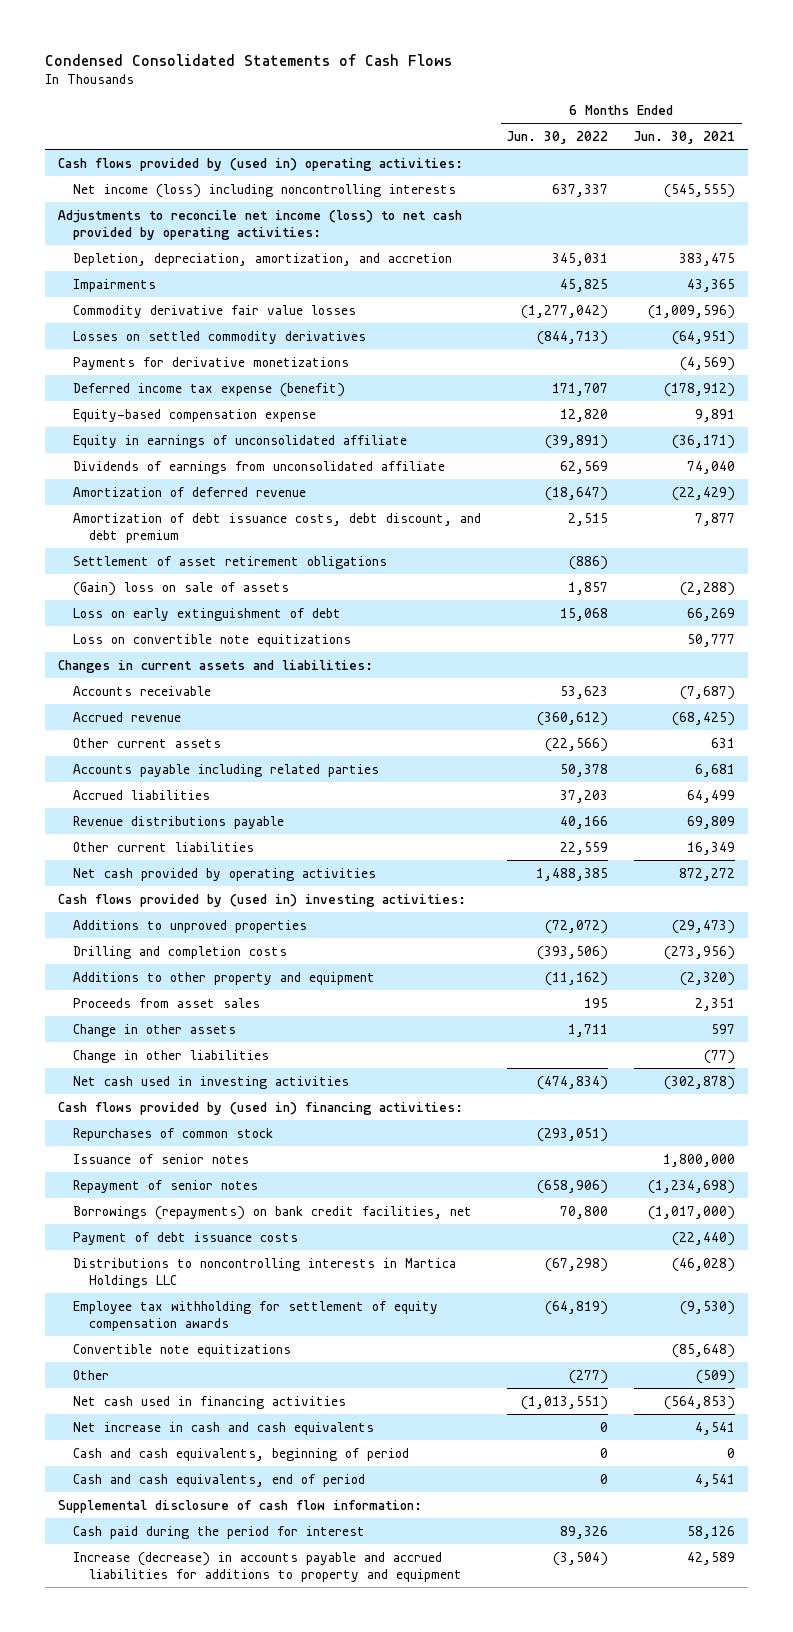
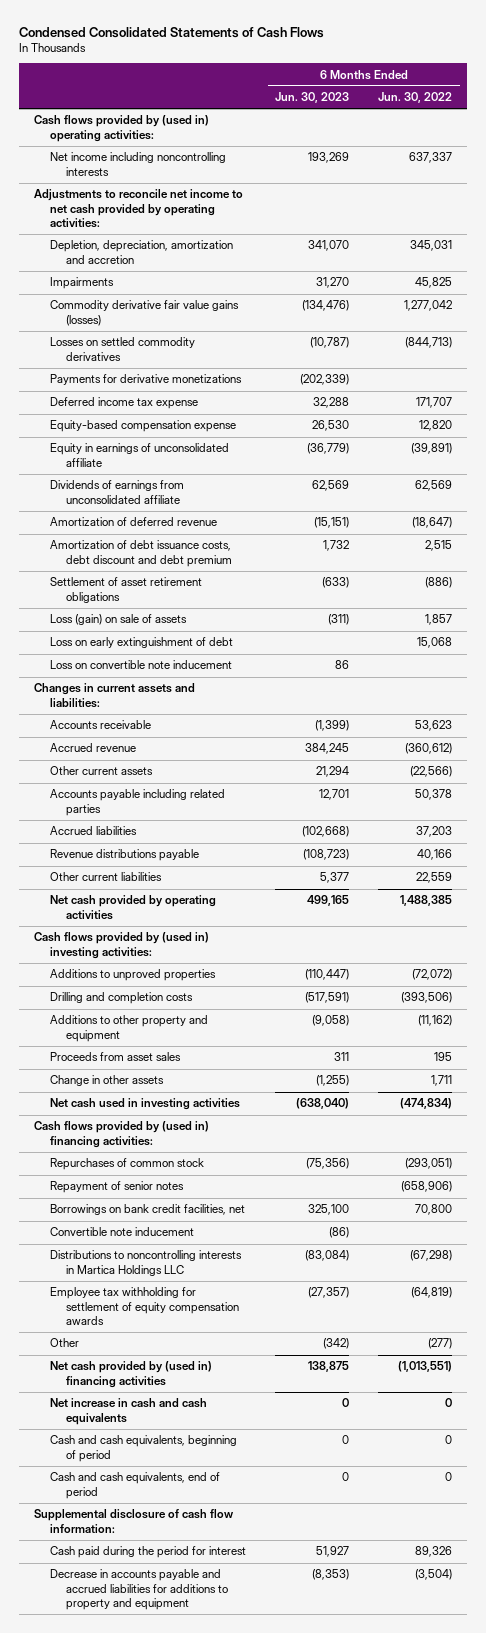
[634,131,736,145] Jun. 30, 2021 -> none
none -> [275,92,350,104] Jun. 30, 2023
[73,183,457,198] Net income (loss) including noncontrolling interests -> [49,152,226,176] Net income including noncontrolling interests
[57,209,462,241] Adjustments to reconcile net income (loss) to net cash provided by operating activities: -> [33,189,243,228] Adjustments to reconcile net income to net cash provided by operating activities:
[73,252,453,266] Depletion, depreciation, amortization, and accretion -> [49,240,233,264] Depletion, depreciation, amortization and accretion
[73,304,357,318] Commodity derivative fair value losses -> [49,300,239,326] Commodity derivative fair value gains (losses)
[521,304,609,319] (1,277,042) -> [404,300,453,312] 1,277,042
[73,382,346,397] Deferred income tax expense (benefit) -> [49,397,198,410] Deferred income tax expense
[73,512,482,544] Amortization of debt issuance costs, debt discount, and debt premium -> [49,540,232,567] Amortization of debt issuance costs, debt discount and debt premium
[73,581,290,596] (Gain) loss on sale of assets -> [49,614,187,626] Loss (gain) on sale of assets
[73,633,352,647] Loss on convertible note equitizations -> [49,660,232,670] Loss on convertible note inducement
[73,1049,270,1063] Change in other liabilities -> none
[73,1153,250,1164] Issuance of senior notes -> none
[73,1231,299,1245] Payment of debt issuance costs -> none
[73,1205,473,1220] Borrowings (repayments) on bank credit facilities, net -> [49,1204,245,1216] Borrowings on bank credit facilities, net
none -> [49,1227,194,1237] Convertible note inducement
[73,1343,292,1357] Convertible note equitizations -> none
[73,1395,347,1409] Net cash used in financing activities -> [49,1361,212,1388] Net cash provided by (used in) financing activities
[73,1551,463,1583] Increase (decrease) in accounts payable and accrued liabilities for additions to property and equipment -> [49,1569,228,1610] Decrease in accounts payable and accrued liabilities for additions to property and equipment

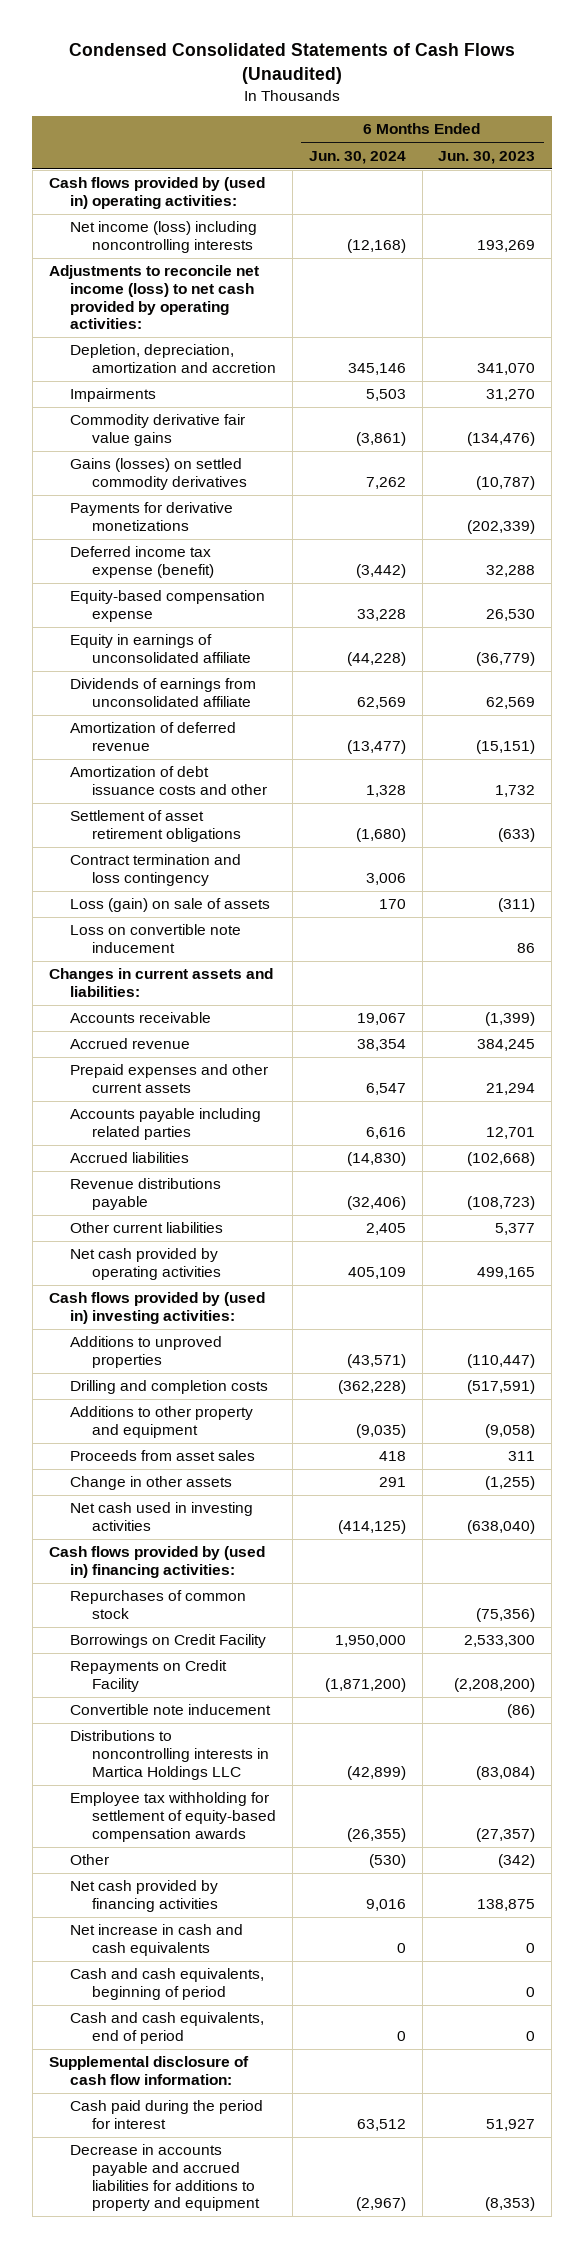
[19,26,325,38] Condensed Consolidated Statements of Cash Flows -> [69,43,516,84] Condensed Consolidated Statements of Cash Flows (Unaudited)
[378,92,453,104] Jun. 30, 2022 -> none
none -> [308,150,406,164] Jun. 30, 2024
[49,152,226,176] Net income including noncontrolling interests -> [70,221,258,254] Net income (loss) including noncontrolling interests
[33,189,243,228] Adjustments to reconcile net income to net cash provided by operating activities: -> [48,265,259,330] Adjustments to reconcile net income (loss) to net cash provided by operating activities:
[49,300,239,326] Commodity derivative fair value gains (losses) -> [70,414,246,447] Commodity derivative fair value gains
[49,337,195,361] Losses on settled commodity derivatives -> [70,458,248,491] Gains (losses) on settled commodity derivatives
[49,397,198,410] Deferred income tax expense -> [70,546,215,579] Deferred income tax expense (benefit)
[49,540,232,567] Amortization of debt issuance costs, debt discount and debt premium -> [70,766,268,796] Amortization of debt issuance costs and other
none -> [70,854,242,887] Contract termination and loss contingency
[49,637,233,649] Loss on early extinguishment of debt -> none
[49,766,153,776] Other current assets -> [70,1064,269,1094] Prepaid expenses and other current assets
[49,1181,184,1194] Repayment of senior notes -> none
[49,1204,245,1216] Borrowings on bank credit facilities, net -> none
none -> [70,1634,267,1649] Borrowings on Credit Facility
none -> [70,1660,228,1693] Repayments on Credit Facility
[49,1287,239,1325] Employee tax withholding for settlement of equity compensation awards -> [70,1792,277,1842] Employee tax withholding for settlement of equity-based compensation awards
[49,1361,212,1388] Net cash provided by (used in) financing activities -> [70,1880,219,1913] Net cash provided by financing activities

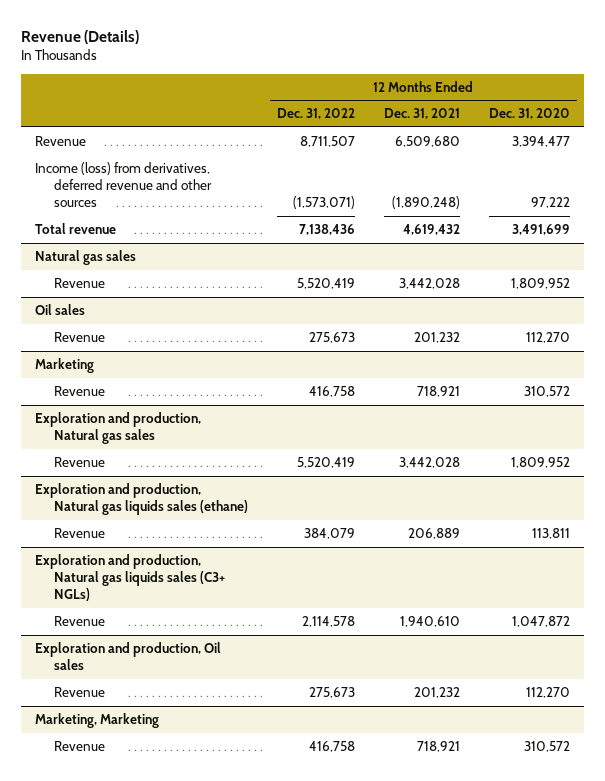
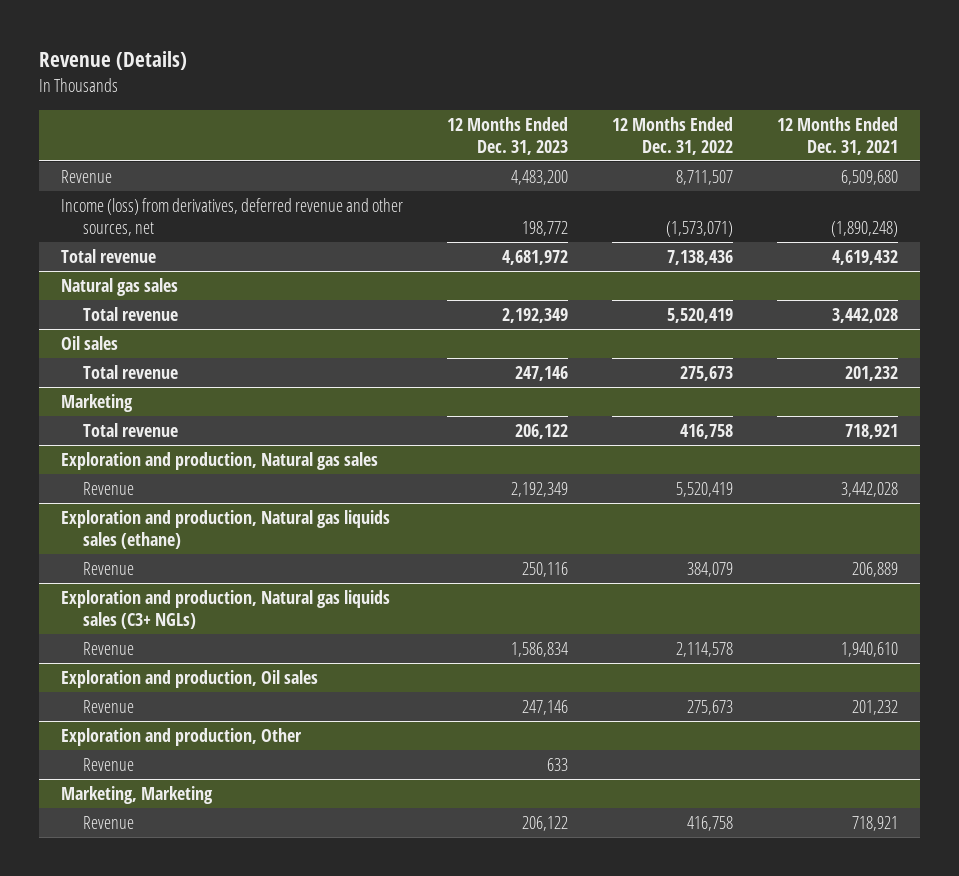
[488,108,570,120] Dec. 31, 2020 -> none
none -> [446,117,568,155] 12 Months Ended Dec. 31, 2023
[35,162,213,208] Income (loss) from derivatives, deferred revenue and other sources -> [61,198,404,236] Income (loss) from derivatives, deferred revenue and other sources, net
[54,278,106,289] Revenue -> [83,307,179,322] Total revenue
[54,332,106,343] Revenue -> [83,365,179,380] Total revenue
[54,386,106,397] Revenue -> [83,423,179,438] Total revenue
none -> [61,728,303,747] Exploration and production, Other
none -> [83,758,135,772] Revenue

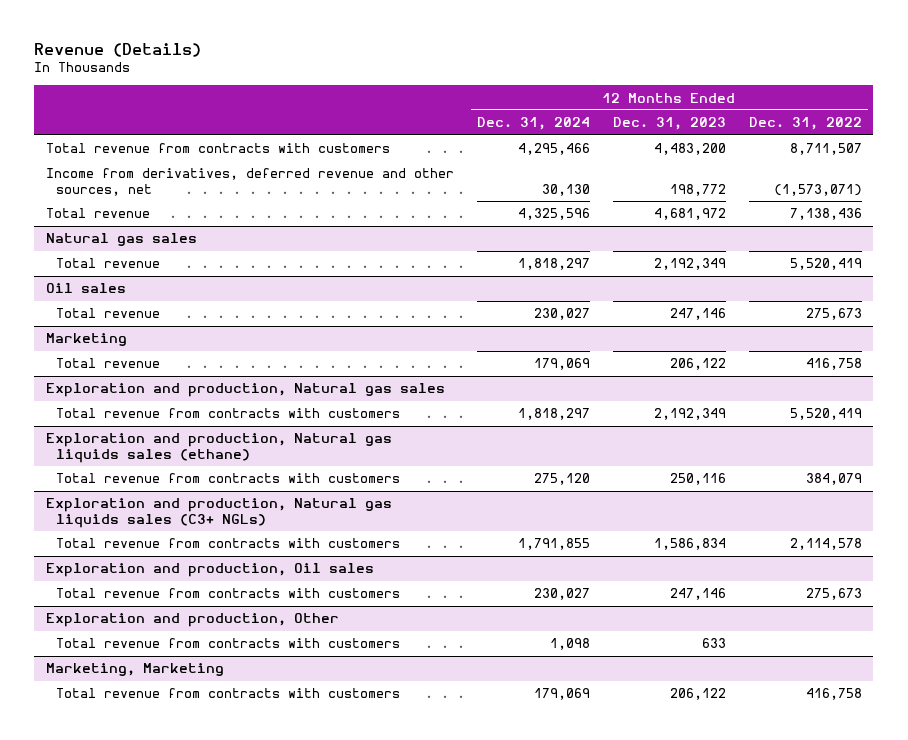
[776,117,898,155] 12 Months Ended Dec. 31, 2021 -> none
none -> [476,117,590,131] Dec. 31, 2024
[61,170,113,184] Revenue -> [45,143,390,154] Total revenue from contracts with customers
[61,198,404,236] Income (loss) from derivatives, deferred revenue and other sources, net -> [45,168,454,196] Income from derivatives, deferred revenue and other sources, net
[83,482,135,496] Revenue -> [55,408,400,419] Total revenue from contracts with customers
[83,562,135,576] Revenue -> [55,473,400,484] Total revenue from contracts with customers
[83,642,135,656] Revenue -> [55,538,400,549] Total revenue from contracts with customers
[83,700,135,714] Revenue -> [55,588,400,599] Total revenue from contracts with customers
[83,758,135,772] Revenue -> [55,638,400,649] Total revenue from contracts with customers
[83,816,135,830] Revenue -> [55,688,400,699] Total revenue from contracts with customers

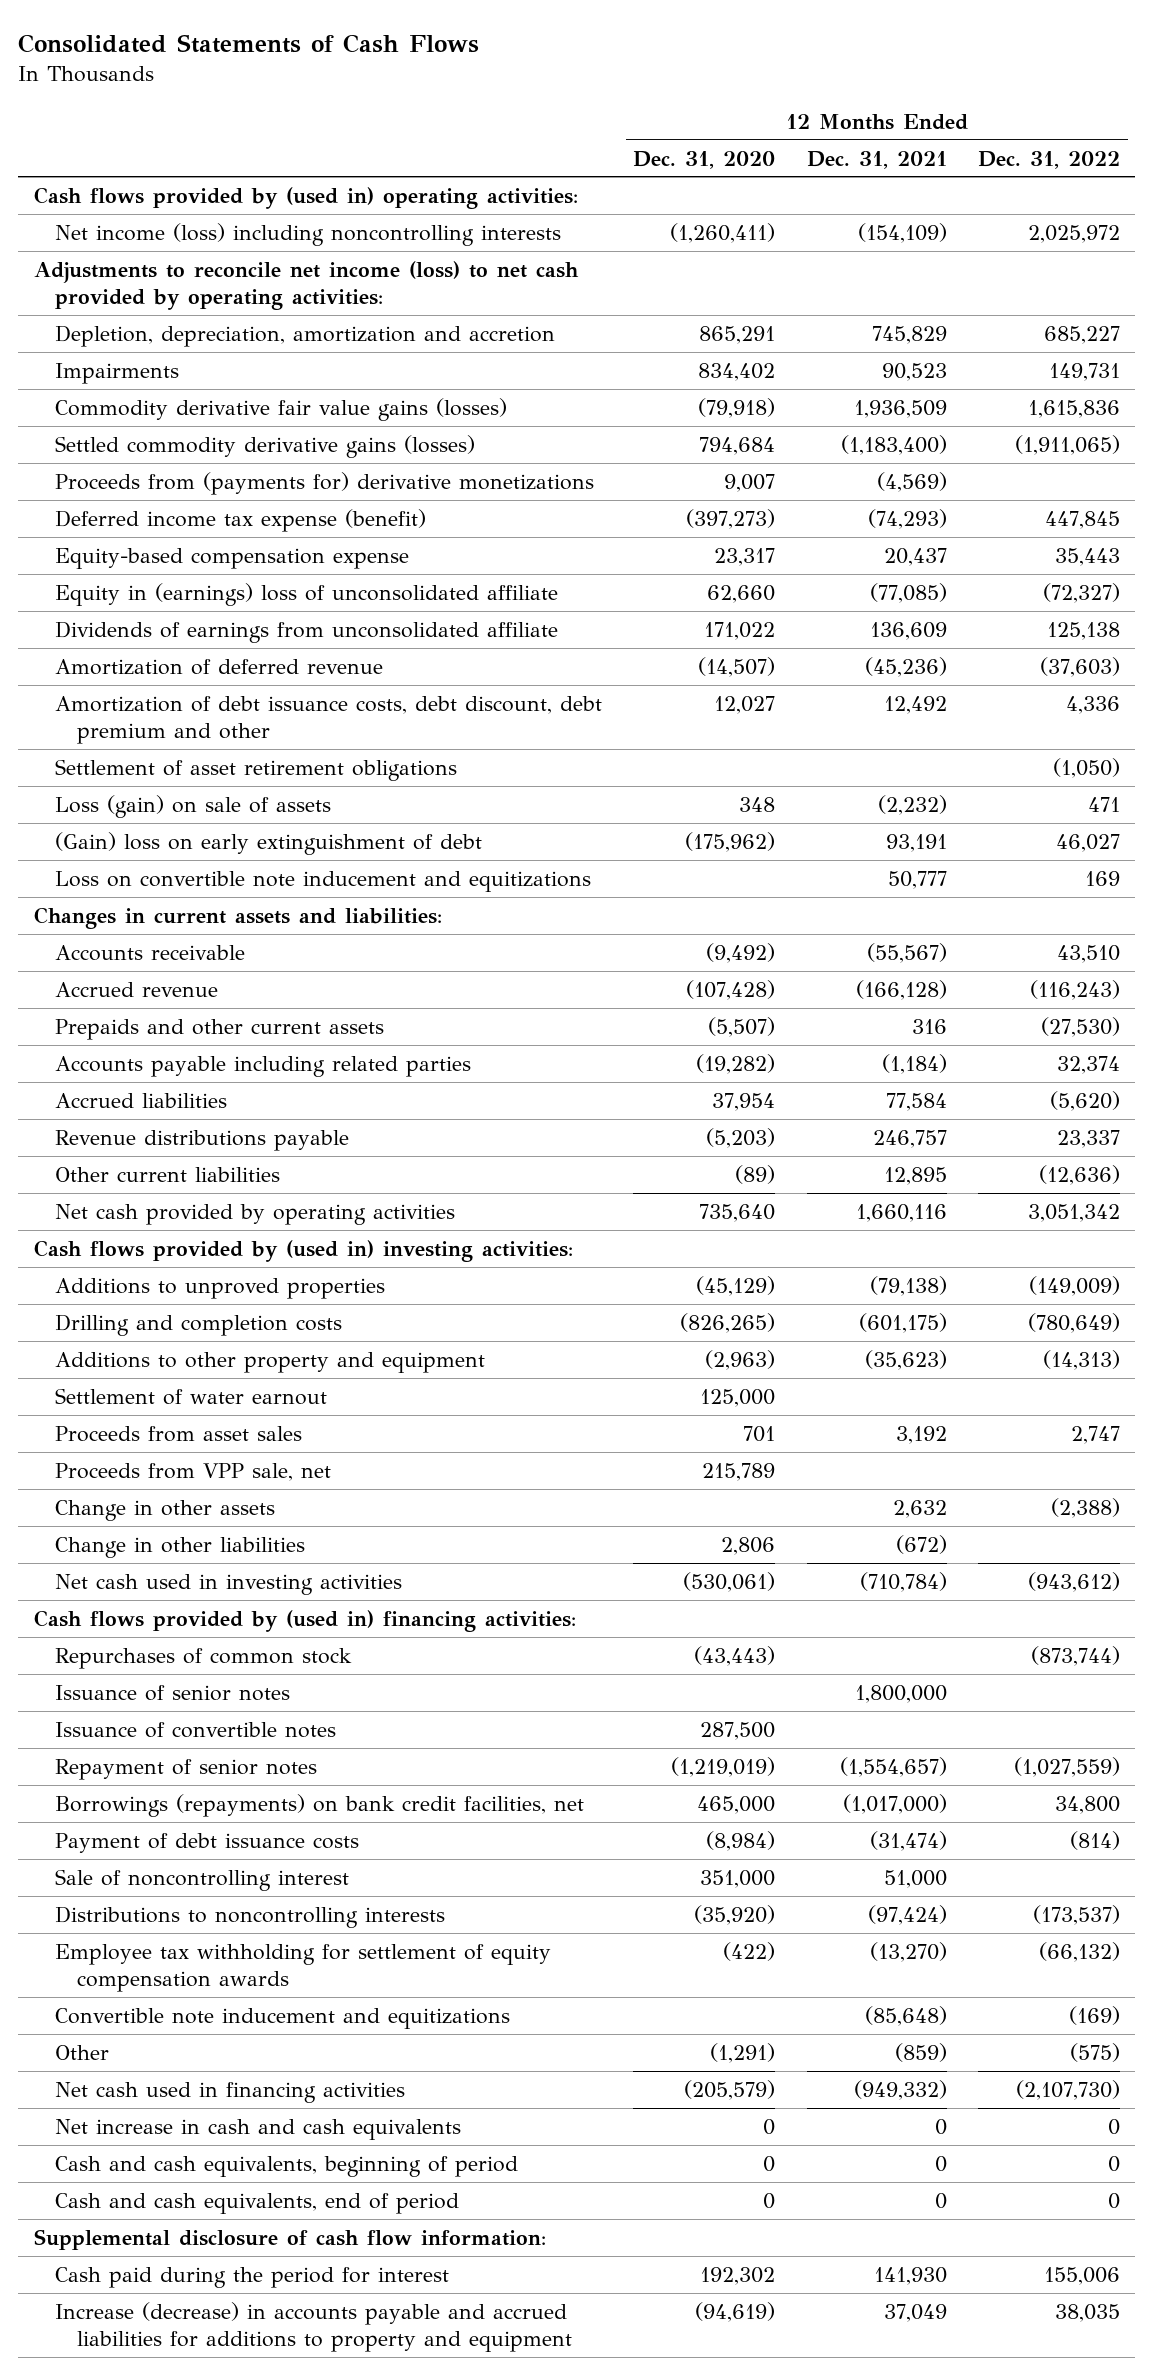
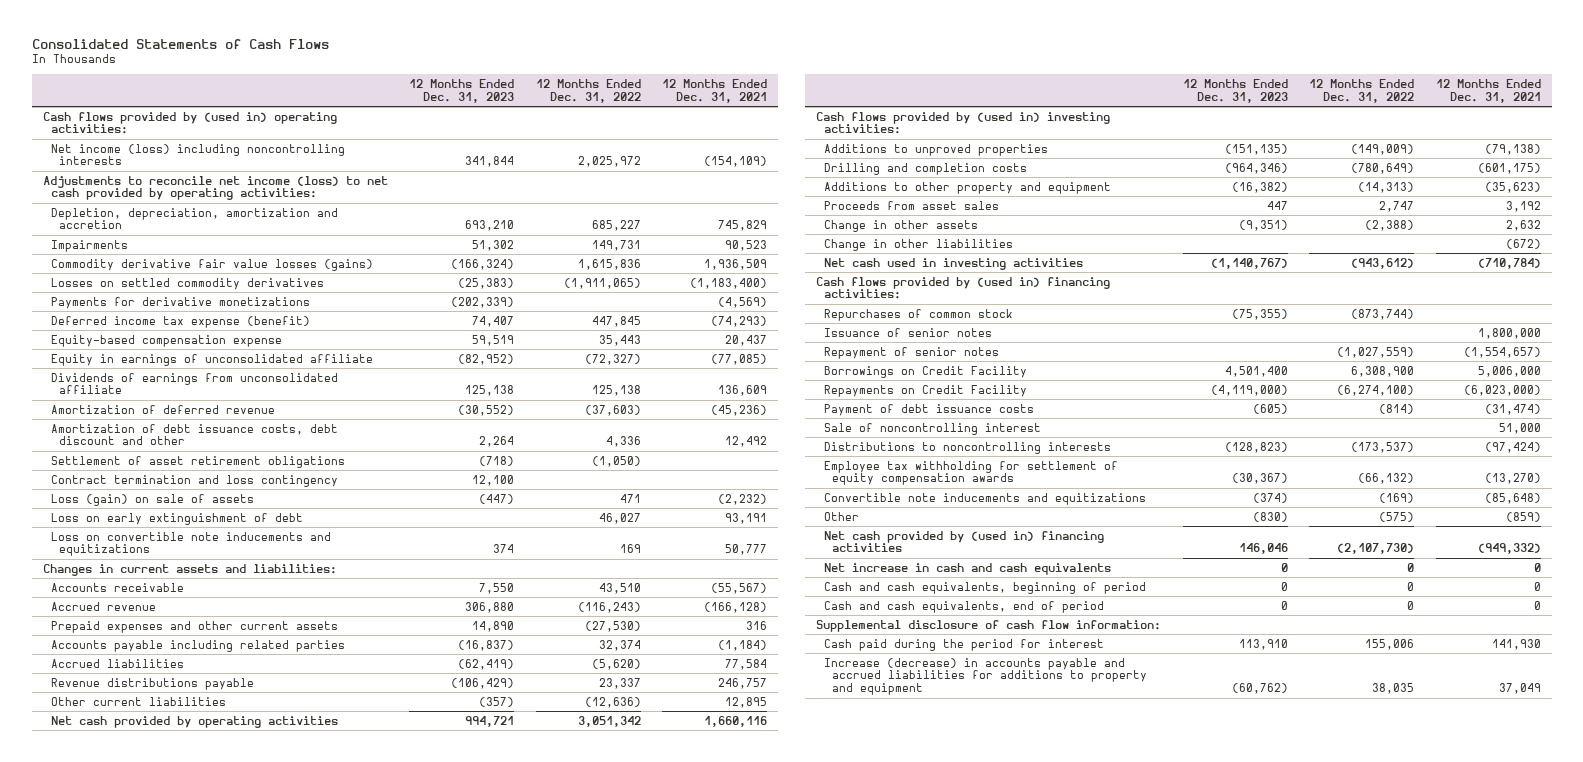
[633,150,776,169] Dec. 31, 2020 -> none
none -> [409,79,515,103] 12 Months Ended Dec. 31, 2023
[55,397,508,421] Commodity derivative fair value gains (losses) -> [50,258,373,271] Commodity derivative fair value losses (gains)
[55,434,476,458] Settled commodity derivative gains (losses) -> [50,277,324,290] Losses on settled commodity derivatives
[55,471,595,495] Proceeds from (payments for) derivative monetizations -> [50,296,310,309] Payments for derivative monetizations
[55,582,559,606] Equity in (earnings) loss of unconsolidated affiliate -> [50,353,373,366] Equity in earnings of unconsolidated affiliate
[55,695,603,745] Amortization of debt issuance costs, debt discount, debt premium and other -> [50,423,338,446] Amortization of debt issuance costs, debt discount and other
none -> [50,474,338,487] Contract termination and loss contingency
[55,831,483,855] (Gain) loss on early extinguishment of debt -> [50,512,303,525] Loss on early extinguishment of debt
[55,870,592,892] Loss on convertible note inducement and equitizations -> [50,531,331,557] Loss on convertible note inducements and equitizations
[55,1018,385,1040] Prepaids and other current assets -> [50,620,338,633] Prepaid expenses and other current assets
[55,1387,328,1405] Settlement of water earnout -> none
[55,1462,332,1481] Proceeds from VPP sale, net -> none
[55,1721,337,1738] Issuance of convertible notes -> none
[55,1793,585,1817] Borrowings (repayments) on bank credit facilities, net -> none
none -> [824,365,1028,378] Borrowings on Credit Facility
none -> [824,384,1028,397] Repayments on Credit Facility
[55,2007,511,2029] Convertible note inducement and equitizations -> [824,492,1147,505] Convertible note inducements and equitizations
[55,2081,406,2103] Net cash used in financing activities -> [824,530,1105,553] Net cash provided by (used in) financing activities

